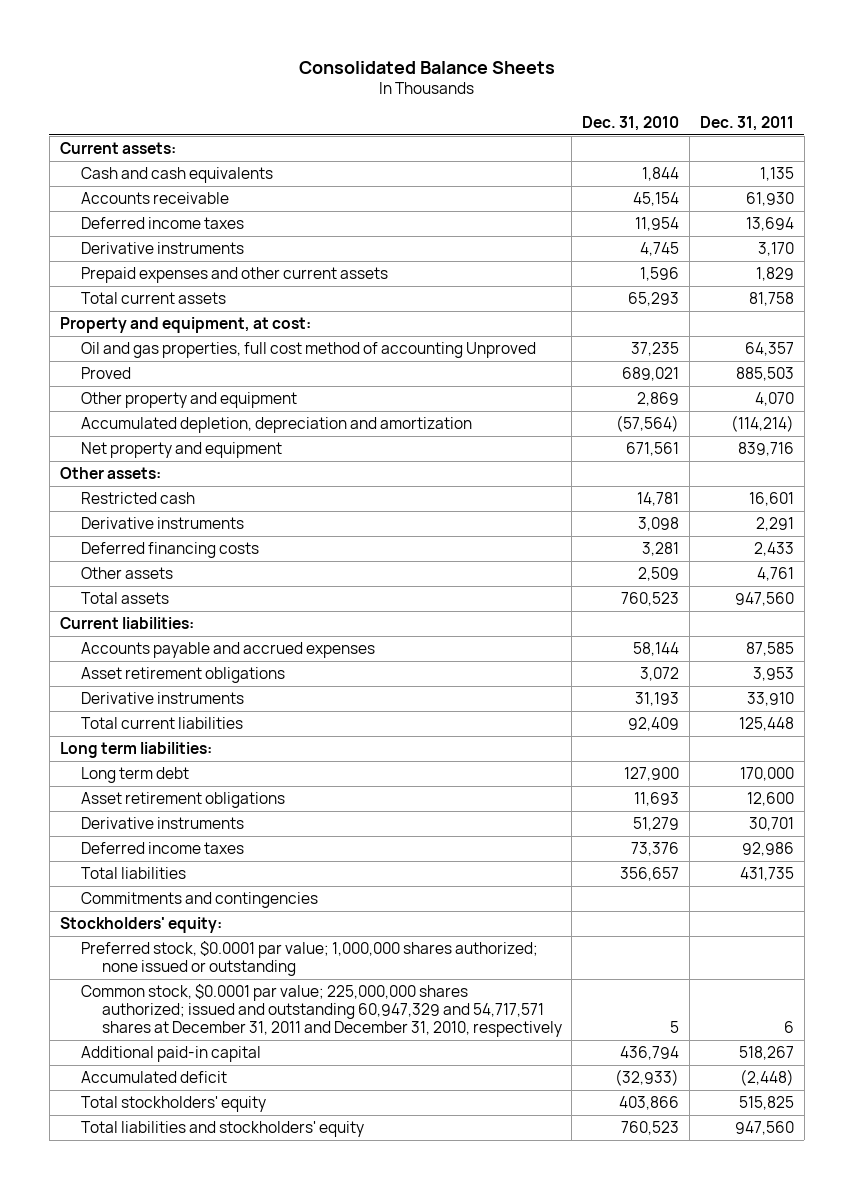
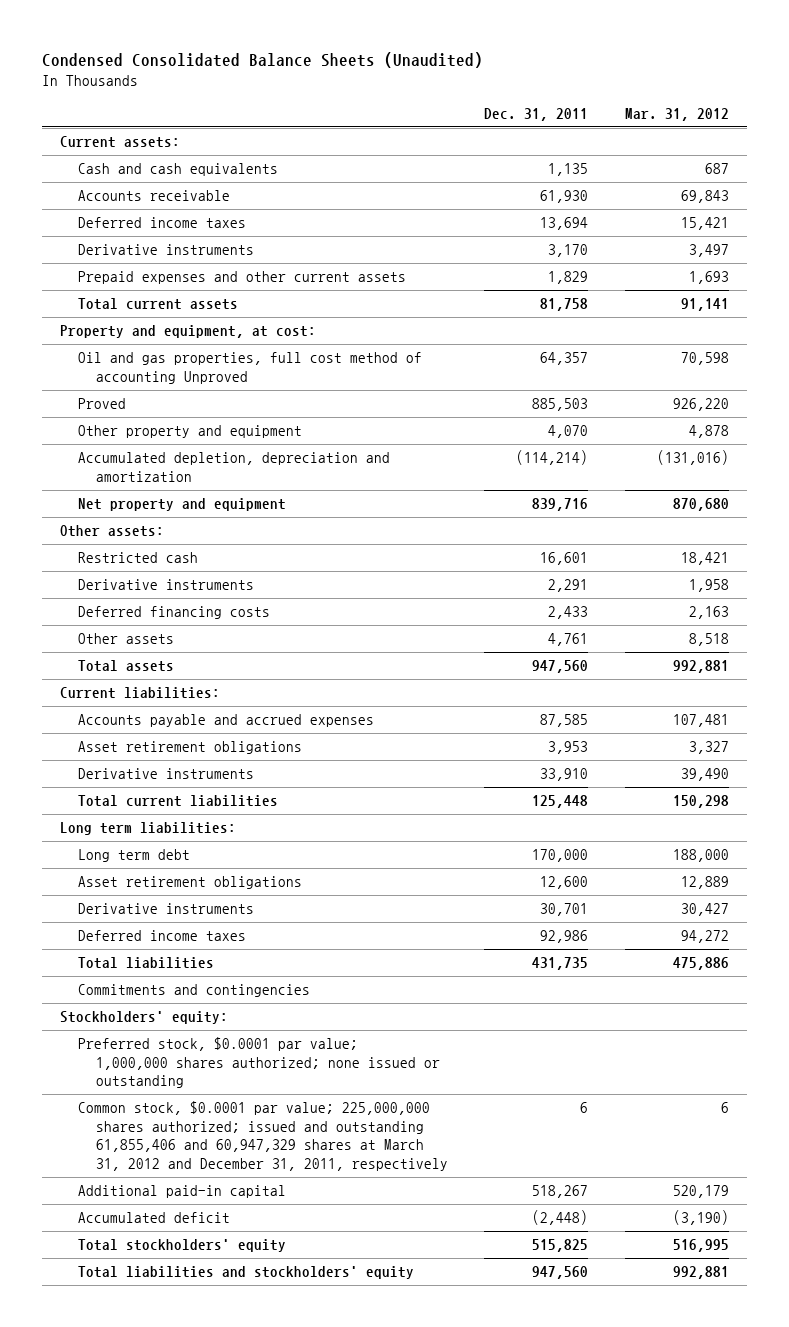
[298,60,555,74] Consolidated Balance Sheets -> [41,51,483,68] Condensed Consolidated Balance Sheets (Unaudited)
[582,115,680,131] Dec. 31, 2010 -> none
none -> [624,107,729,121] Mar. 31, 2012
[80,984,562,1037] Common stock, $0.0001 par value; 225,000,000 shares authorized; issued and outstanding 60,947,329 and 54,717,571 shares at December 31, 2011 and December 31, 2010, respectively -> [78,1101,449,1171] Common stock, $0.0001 par value; 225,000,000 shares authorized; issued and outstanding 61,855,406 and 60,947,329 shares at March 31, 2012 and December 31, 2011, respectively

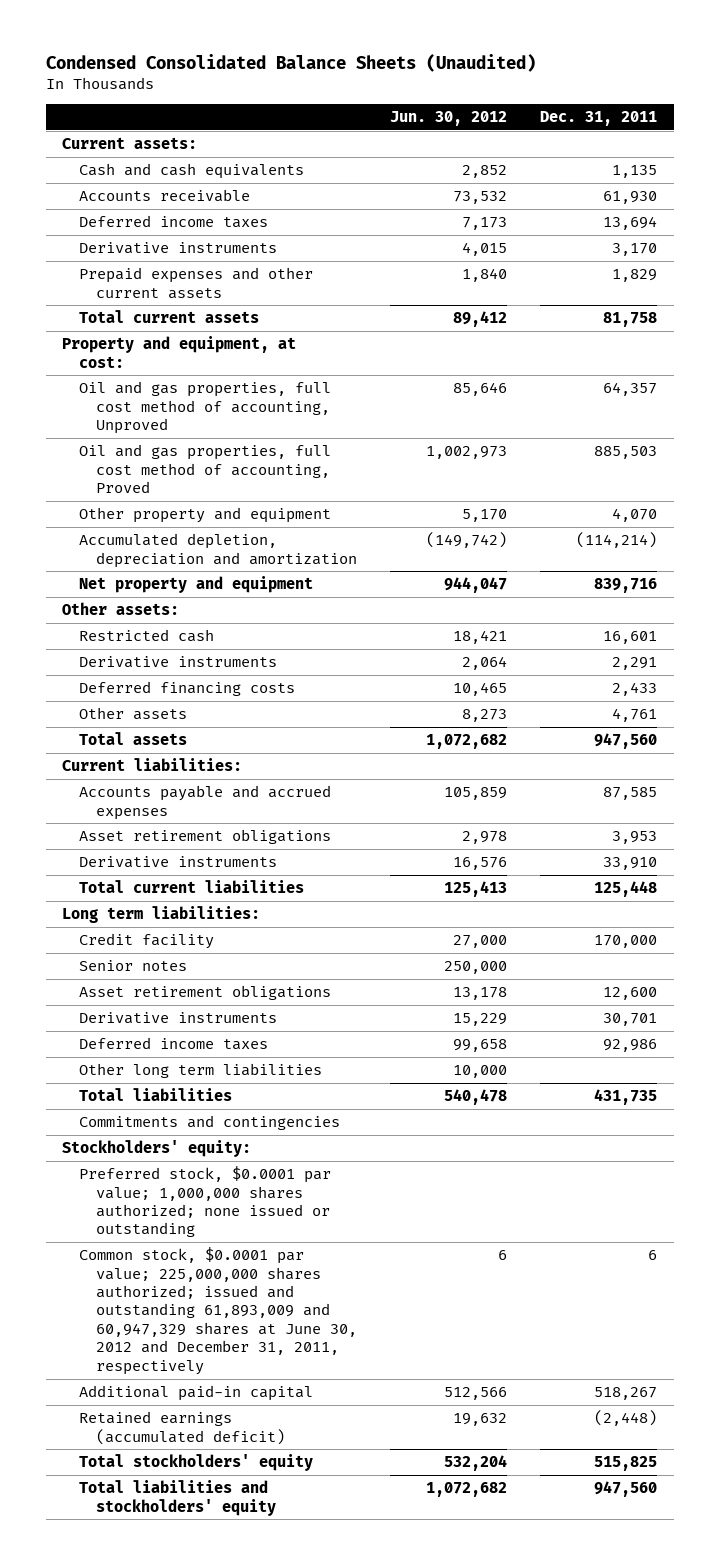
[624,107,729,121] Mar. 31, 2012 -> none
none -> [390,110,508,126] Jun. 30, 2012
[78,352,423,384] Oil and gas properties, full cost method of accounting Unproved -> [79,381,332,435] Oil and gas properties, full cost method of accounting, Unproved
[78,398,127,410] Proved -> [79,444,332,494] Oil and gas properties, full cost method of accounting, Proved
[78,849,191,863] Long term debt -> none
none -> [79,933,215,950] Credit facility
none -> [79,960,188,972] Senior notes
none -> [79,1063,323,1079] Other long term liabilities
[78,1101,449,1171] Common stock, $0.0001 par value; 225,000,000 shares authorized; issued and outstanding 61,855,406 and 60,947,329 shares at March 31, 2012 and December 31, 2011, respectively -> [79,1247,358,1375] Common stock, $0.0001 par value; 225,000,000 shares authorized; issued and outstanding 61,893,009 and 60,947,329 shares at June 30, 2012 and December 31, 2011, respectively
[78,1212,231,1224] Accumulated deficit -> [79,1411,286,1445] Retained earnings (accumulated deficit)

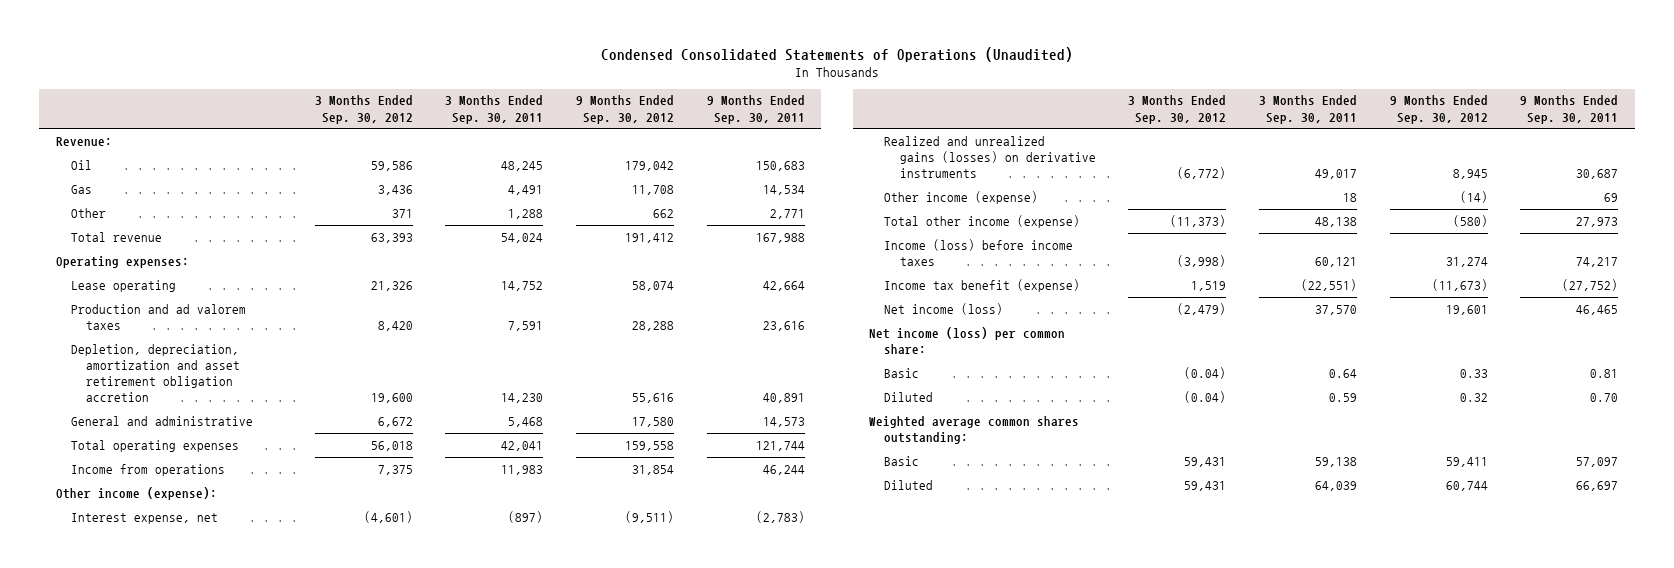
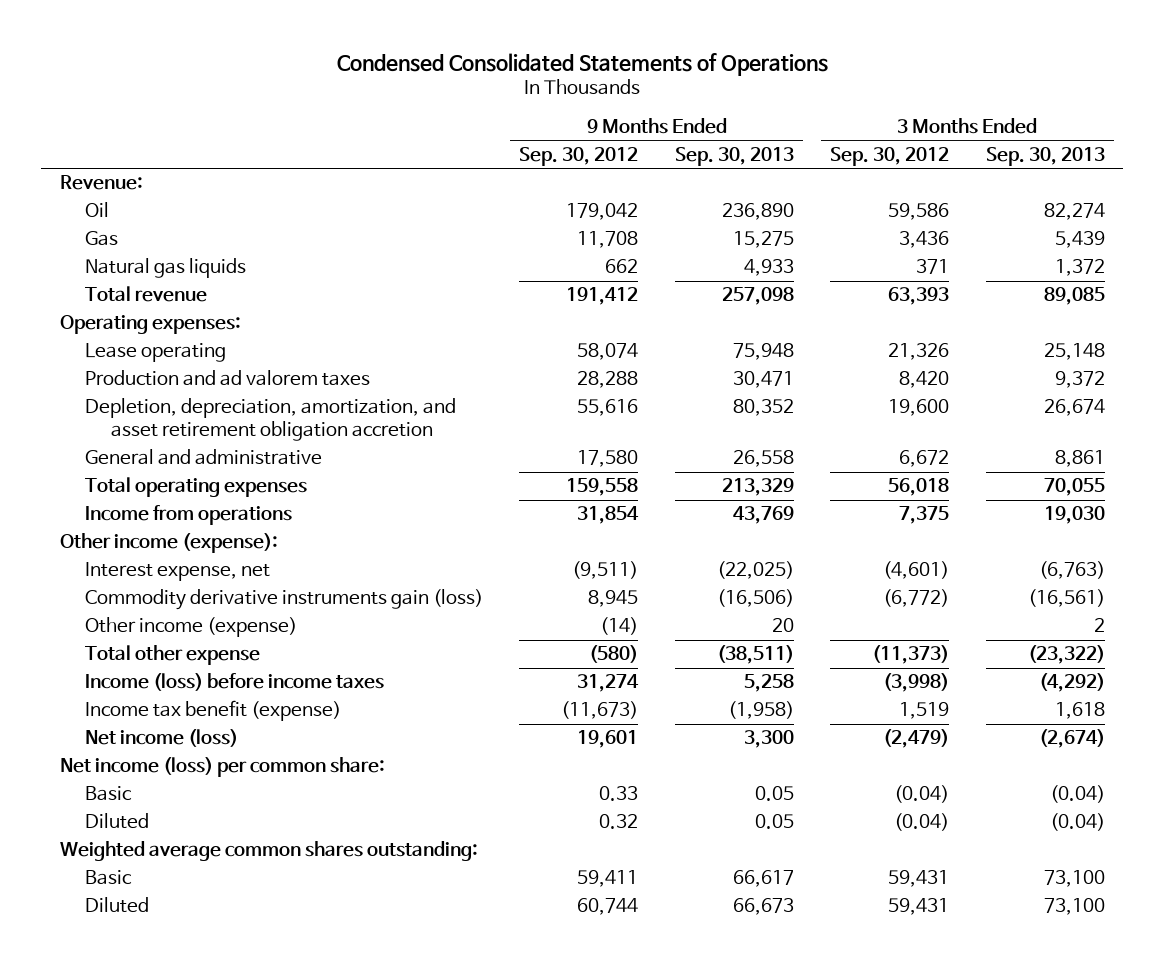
[600,46,1073,62] Condensed Consolidated Statements of Operations (Unaudited) -> [337,52,829,76] Condensed Consolidated Statements of Operations
[445,95,544,124] 3 Months Ended Sep. 30, 2011 -> none
[706,95,805,124] 9 Months Ended Sep. 30, 2011 -> none
none -> [674,146,794,166] Sep. 30, 2013
none -> [985,146,1105,166] Sep. 30, 2013
[70,207,106,218] Other -> [85,258,247,279] Natural gas liquids
[70,343,240,403] Depletion, depreciation, amortization and asset retirement obligation accretion -> [85,398,457,442] Depletion, depreciation, amortization, and asset retirement obligation accretion
[884,135,1096,179] Realized and unrealized gains (losses) on derivative instruments -> [85,589,484,611] Commodity derivative instruments gain (loss)
[884,214,1081,228] Total other income (expense) -> [85,645,261,666] Total other expense

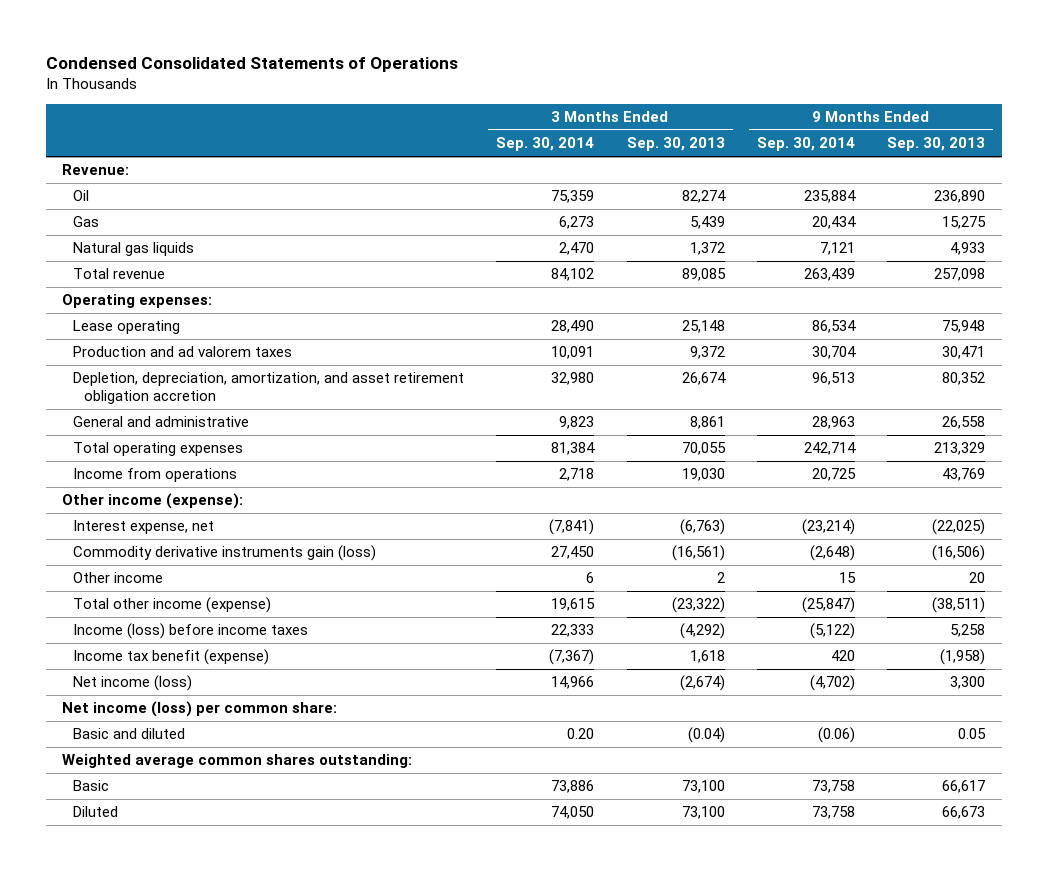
[519,146,639,166] Sep. 30, 2012 -> none
[830,146,950,166] Sep. 30, 2012 -> none
none -> [496,137,595,152] Sep. 30, 2014
none -> [756,137,855,152] Sep. 30, 2014
[85,617,298,638] Other income (expense) -> [72,572,163,584] Other income
[85,645,261,666] Total other expense -> [72,597,271,614] Total other income (expense)
[85,786,133,802] Basic -> none
[85,813,150,830] Diluted -> none
none -> [72,728,185,740] Basic and diluted

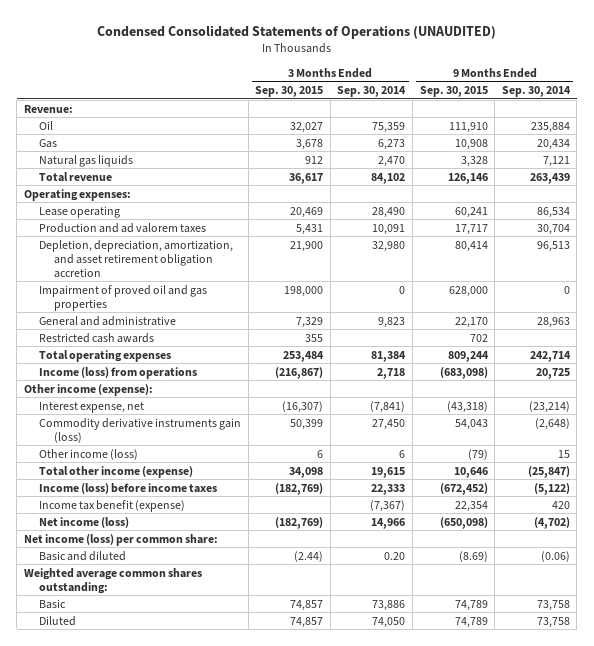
[45,56,458,72] Condensed Consolidated Statements of Operations -> [96,24,496,39] Condensed Consolidated Statements of Operations (UNAUDITED)
[626,137,725,152] Sep. 30, 2013 -> none
[887,137,986,152] Sep. 30, 2013 -> none
none -> [255,85,324,97] Sep. 30, 2015
none -> [419,85,488,97] Sep. 30, 2015
none -> [38,284,207,311] Impairment of proved oil and gas properties
none -> [38,332,154,343] Restricted cash awards
[72,468,237,483] Income from operations -> [38,366,197,379] Income (loss) from operations
[72,572,163,584] Other income -> [38,448,138,460] Other income (loss)

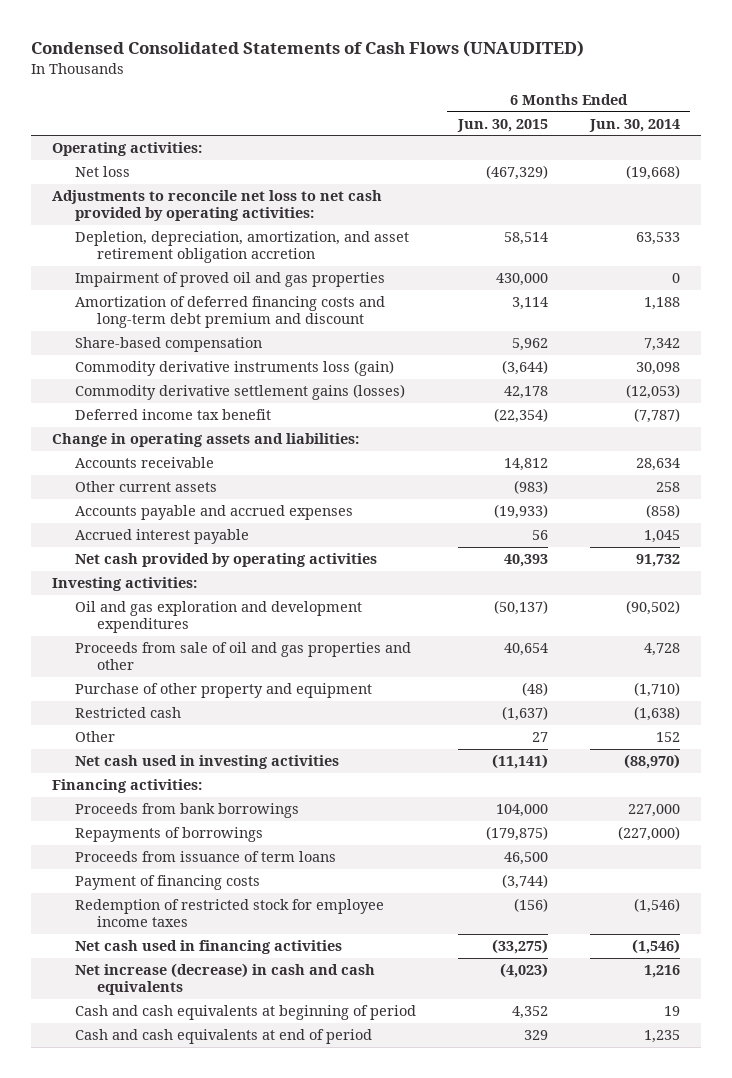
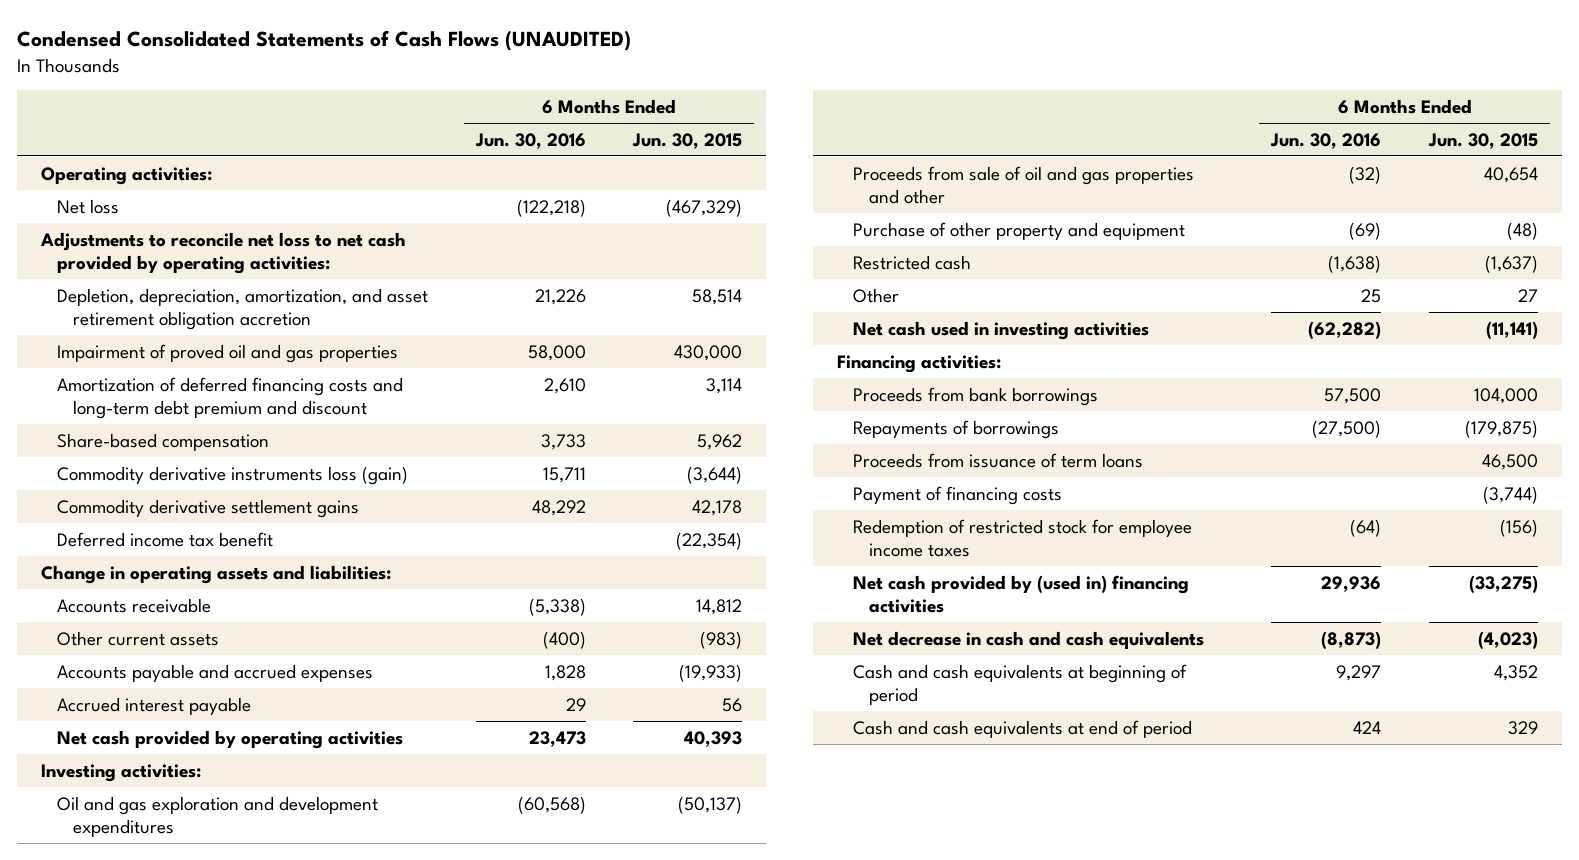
[588,118,680,132] Jun. 30, 2014 -> none
none -> [474,132,586,149] Jun. 30, 2016
[74,384,405,401] Commodity derivative settlement gains (losses) -> [56,498,359,518] Commodity derivative settlement gains
[74,940,342,955] Net cash used in financing activities -> [852,574,1189,614] Net cash provided by (used in) financing activities
[74,963,375,995] Net increase (decrease) in cash and cash equivalents -> [852,630,1204,649] Net decrease in cash and cash equivalents

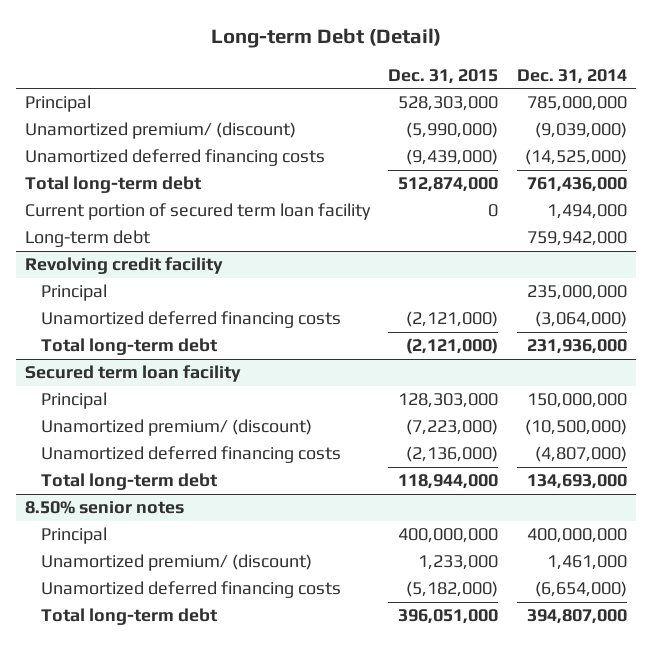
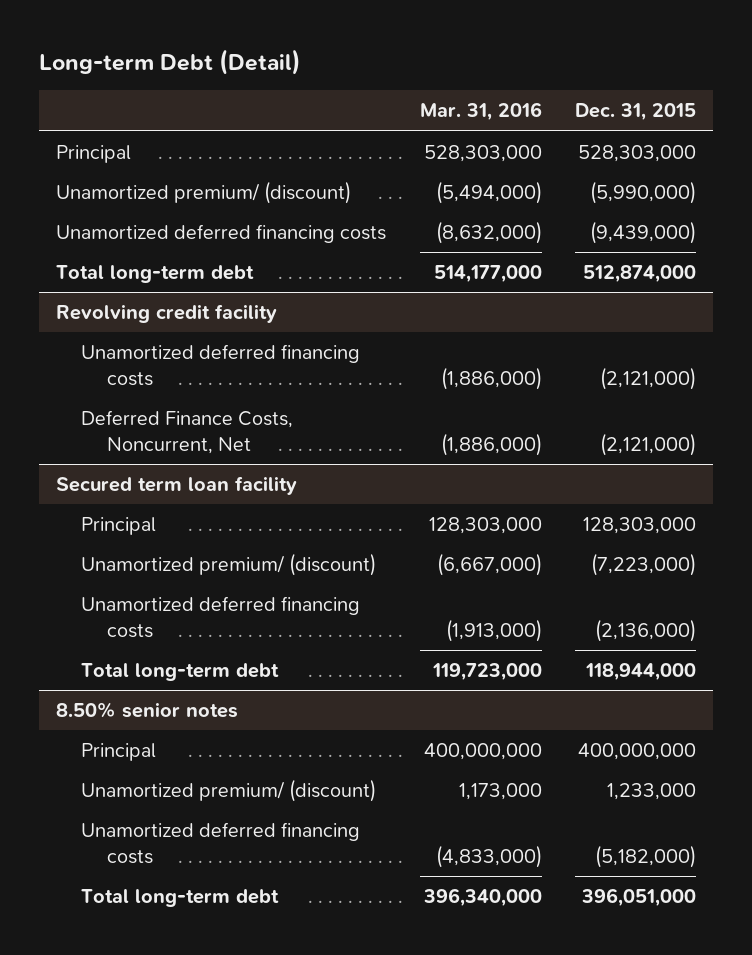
[516,68,627,84] Dec. 31, 2014 -> none
none -> [419,102,542,122] Mar. 31, 2016
[25,203,372,221] Current portion of secured term loan facility -> none
[25,230,151,248] Long-term debt -> none
[41,284,108,302] Principal -> none
[41,338,218,356] Total long-term debt -> [81,409,294,454] Deferred Finance Costs, Noncurrent, Net

